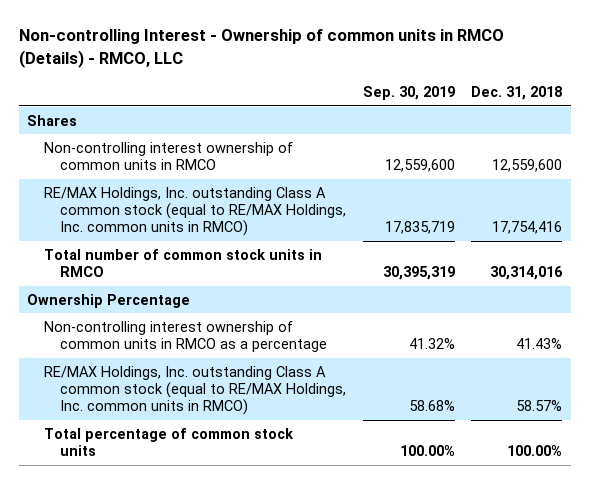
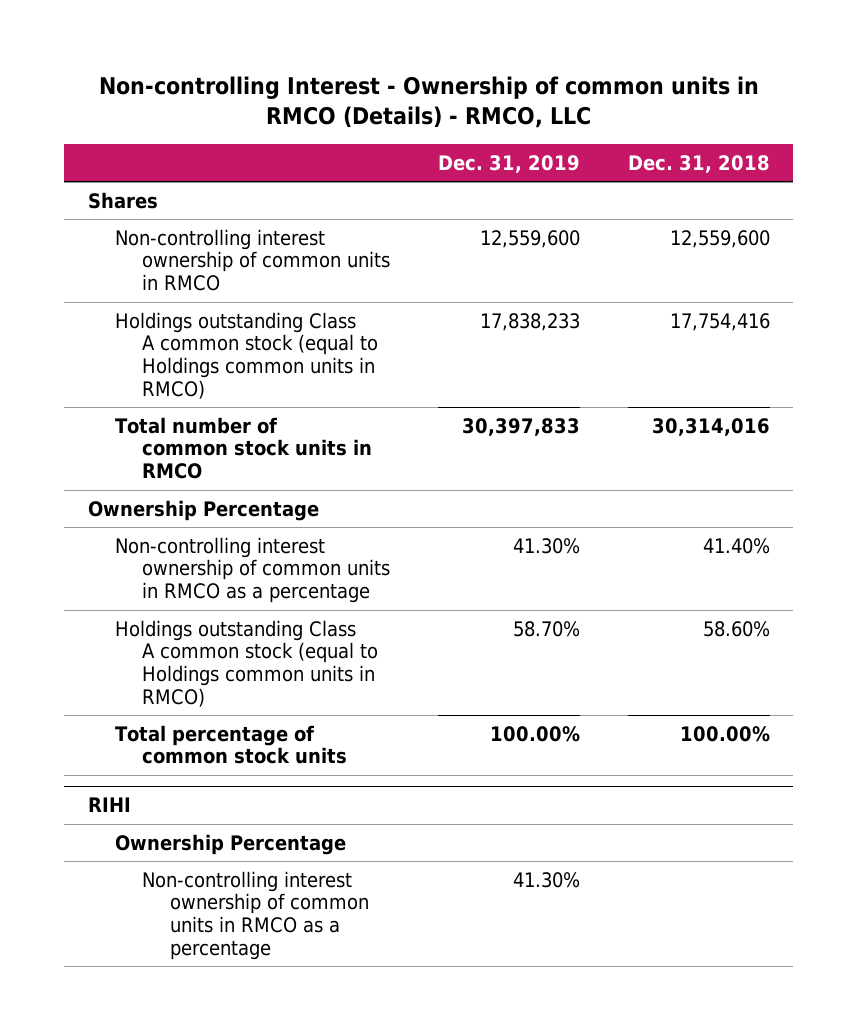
[362,86,455,101] Sep. 30, 2019 -> none
none -> [437,154,580,173] Dec. 31, 2019
[43,186,347,237] RE/MAX Holdings, Inc. outstanding Class A common stock (equal to RE/MAX Holdings, Inc. common units in RMCO) -> [114,311,379,399] Holdings outstanding Class A common stock (equal to Holdings common units in RMCO)
[516,338,563,350] 41.43% -> [702,537,770,554] 41.40%
[43,365,347,416] RE/MAX Holdings, Inc. outstanding Class A common stock (equal to RE/MAX Holdings, Inc. common units in RMCO) -> [114,619,379,707] Holdings outstanding Class A common stock (equal to Holdings common units in RMCO)
[516,400,563,412] 58.57% -> [702,620,770,637] 58.60%
none -> [87,797,131,813] RIHI
none -> [114,833,346,855] Ownership Percentage
none -> [142,870,369,960] Non-controlling interest ownership of common units in RMCO as a percentage

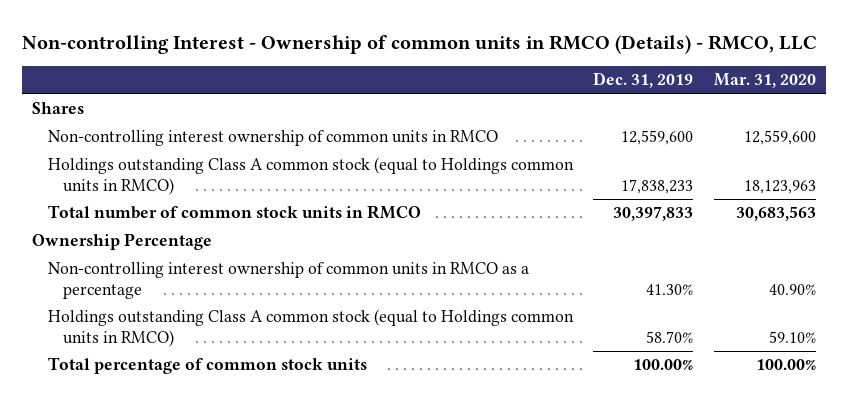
[627,154,770,173] Dec. 31, 2018 -> none
none -> [713,73,816,89] Mar. 31, 2020
[87,797,131,813] RIHI -> none
[114,833,346,855] Ownership Percentage -> none
[142,870,369,960] Non-controlling interest ownership of common units in RMCO as a percentage -> none

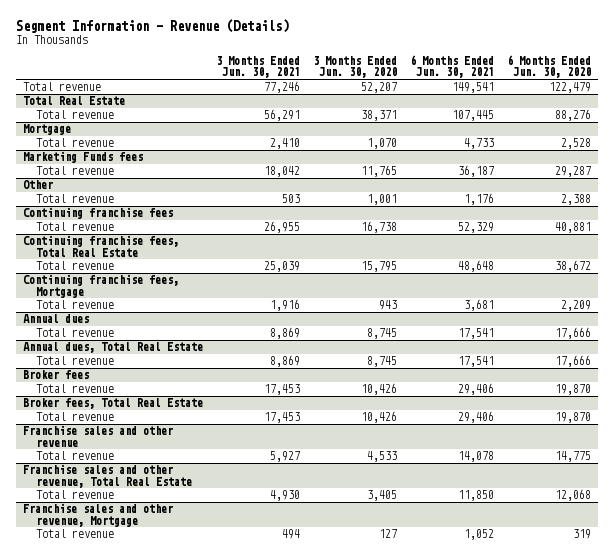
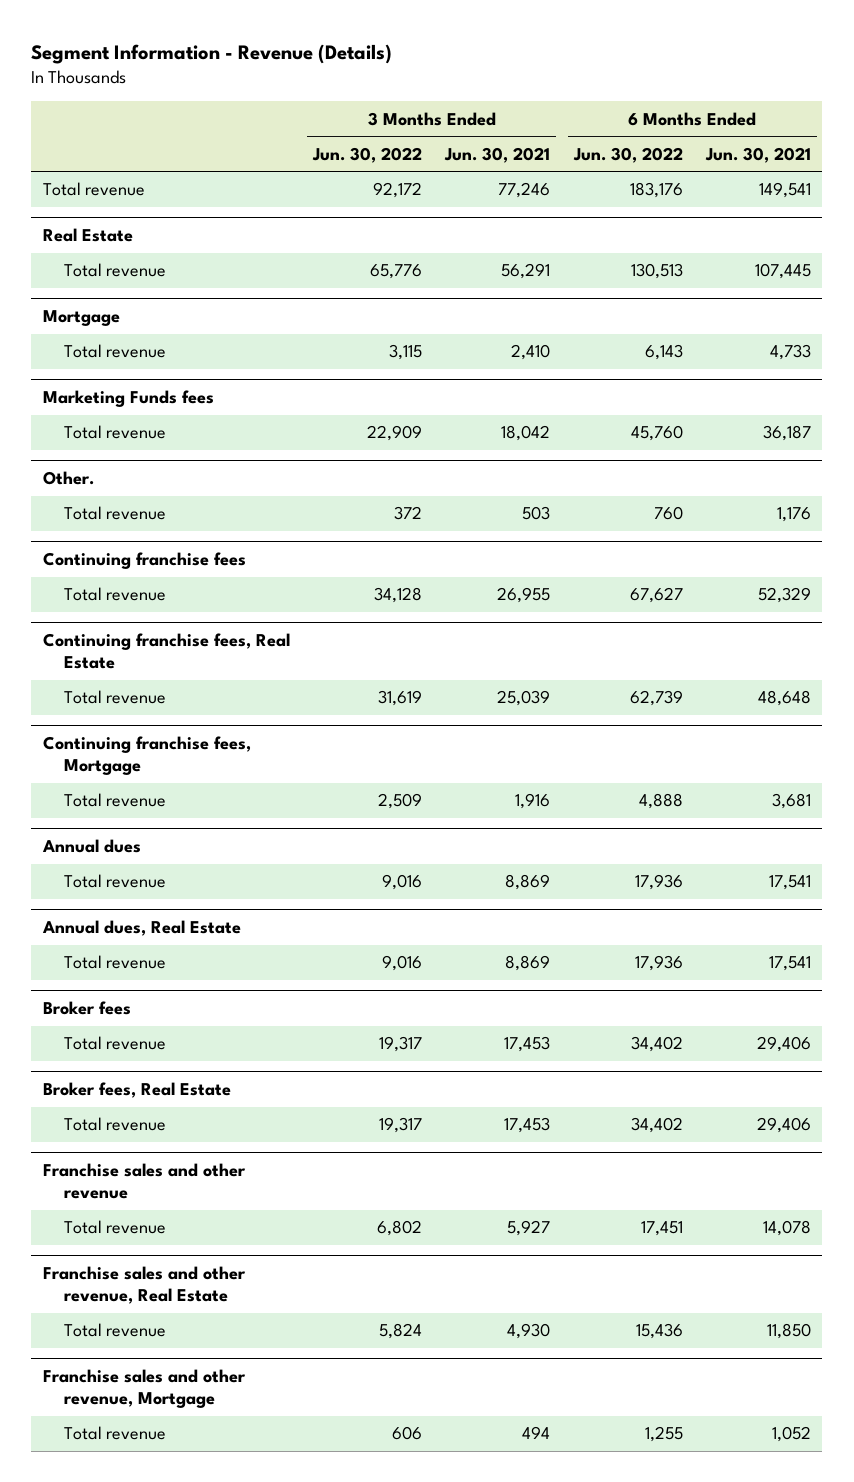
[313,56,398,79] 3 Months Ended Jun. 30, 2020 -> none
[507,55,592,79] 6 Months Ended Jun. 30, 2020 -> none
none -> [312,146,423,163] Jun. 30, 2022
none -> [572,146,683,163] Jun. 30, 2022
[22,96,125,106] Total Real Estate -> [42,228,133,243] Real Estate
[22,180,53,190] Other -> [42,471,94,486] Other.
[22,235,179,257] Continuing franchise fees, Total Real Estate -> [42,633,290,670] Continuing franchise fees, Real Estate
[22,342,203,354] Annual dues, Total Real Estate -> [41,920,241,937] Annual dues, Real Estate
[22,398,203,410] Broker fees, Total Real Estate -> [42,1082,231,1099] Broker fees, Real Estate
[22,464,193,488] Franchise sales and other revenue, Total Real Estate -> [42,1266,246,1305] Franchise sales and other revenue, Real Estate

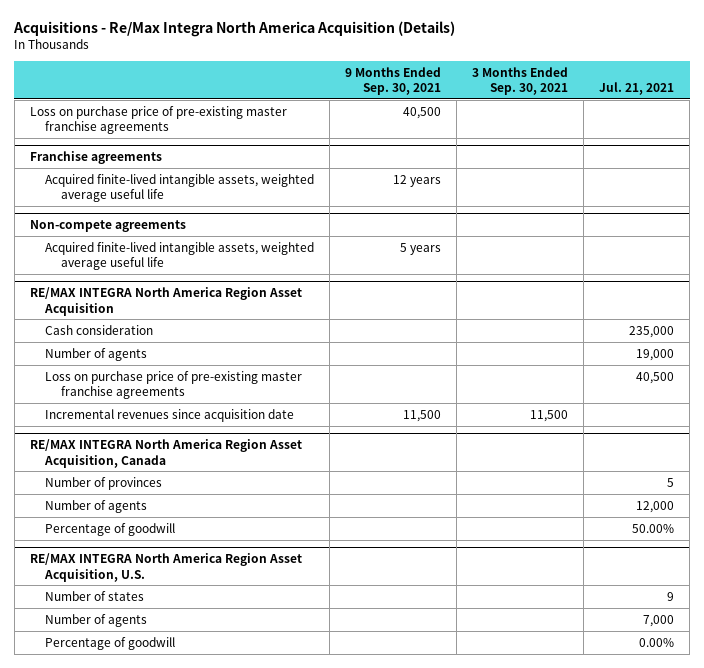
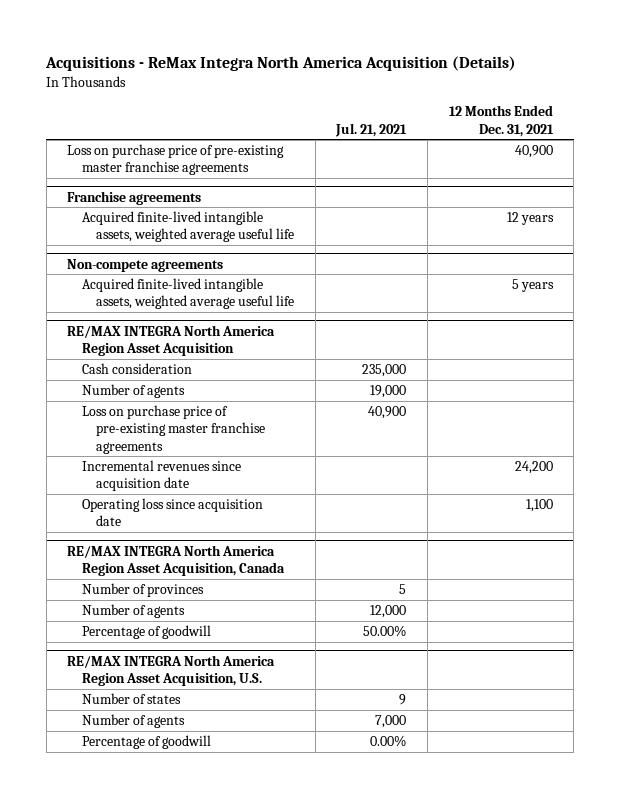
[13,20,456,37] Acquisitions - Re/Max Integra North America Acquisition (Details) -> [45,56,517,72] Acquisitions - ReMax Integra North America Acquisition (Details)
[345,66,442,95] 9 Months Ended Sep. 30, 2021 -> none
[472,66,569,95] 3 Months Ended Sep. 30, 2021 -> none
none -> [448,105,554,137] 12 Months Ended Dec. 31, 2021
[636,371,675,384] 40,500 -> [368,406,407,420] 40,900
none -> [81,498,263,527] Operating loss since acquisition date

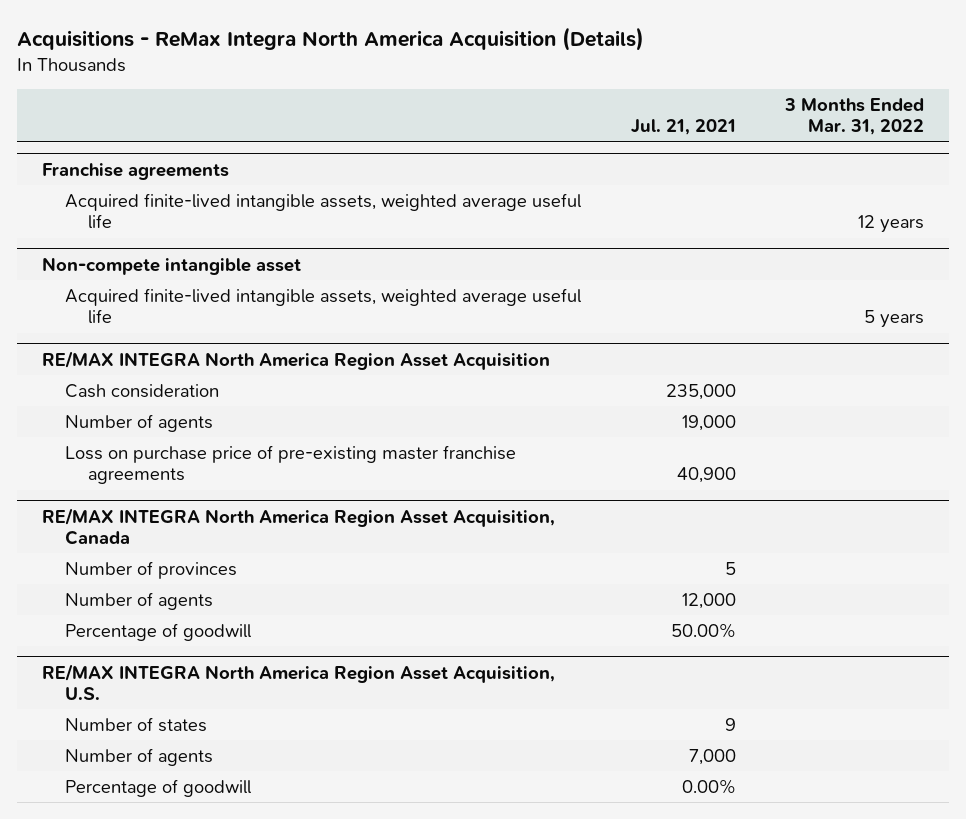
[448,105,554,137] 12 Months Ended Dec. 31, 2021 -> none
none -> [784,97,925,136] 3 Months Ended Mar. 31, 2022
[67,144,285,176] Loss on purchase price of pre-existing master franchise agreements -> none
[67,258,224,272] Non-compete agreements -> [41,256,301,275] Non-compete intangible asset
[81,460,241,492] Incremental revenues since acquisition date -> none
[81,498,263,527] Operating loss since acquisition date -> none

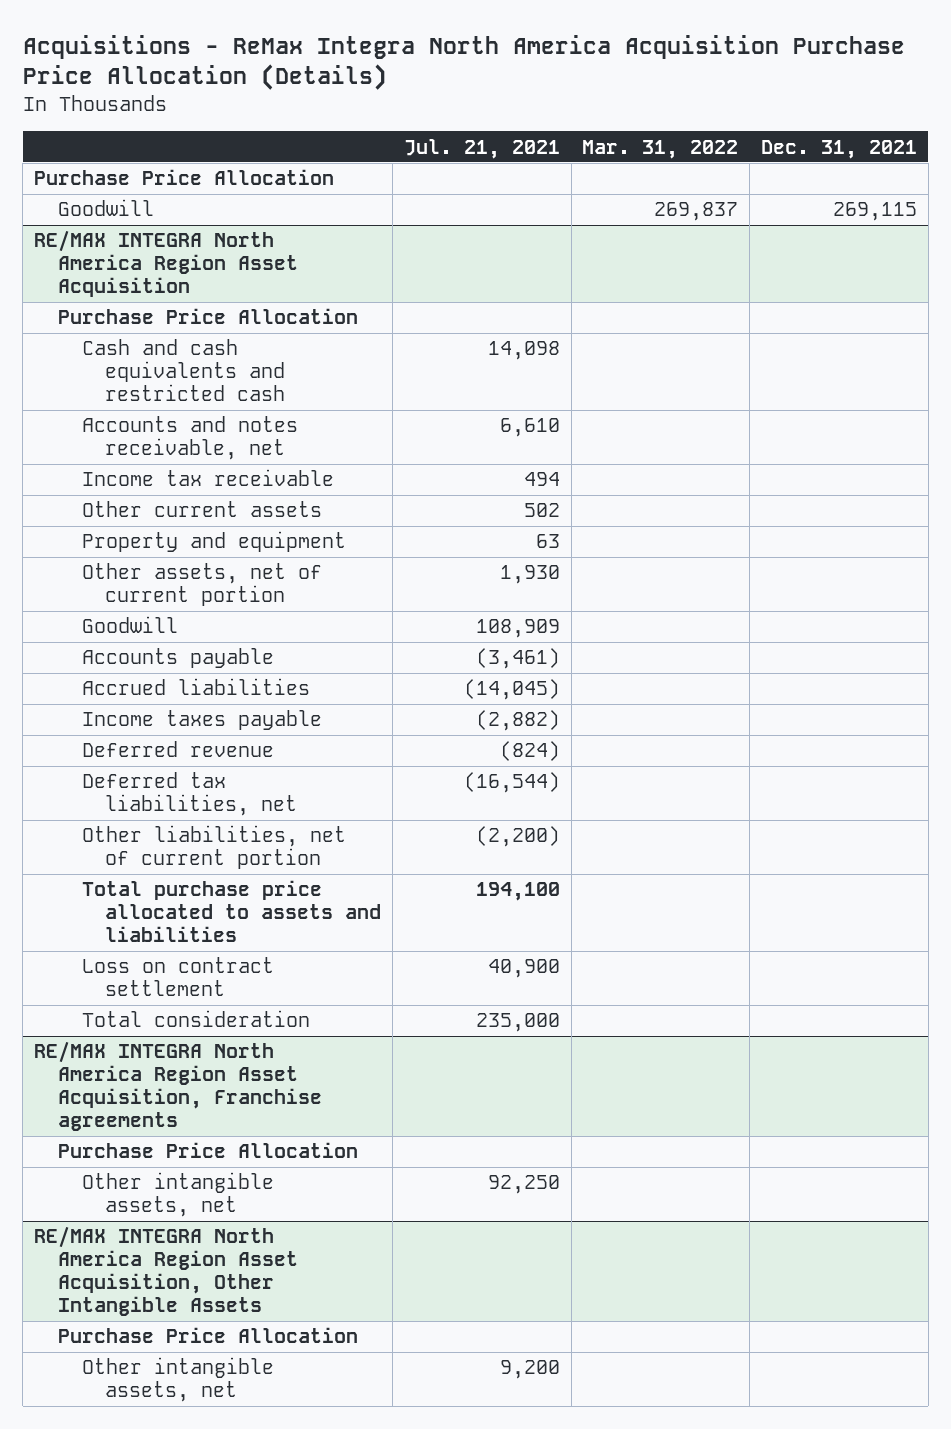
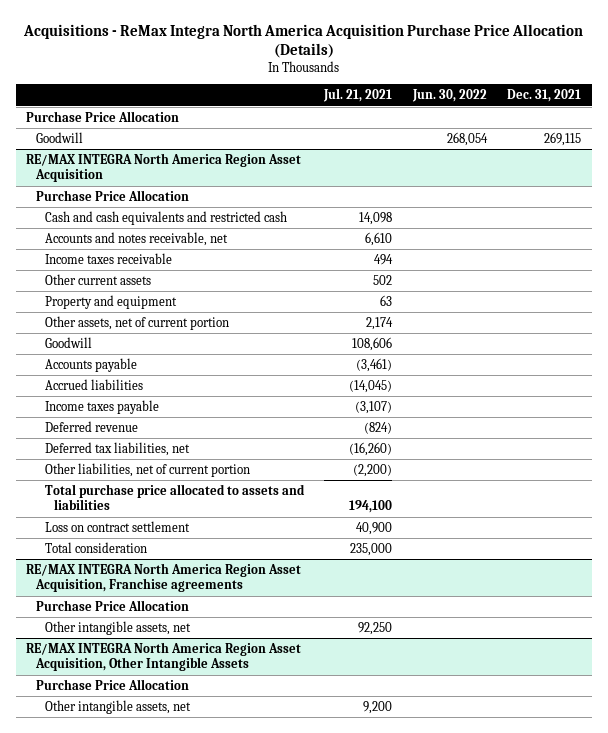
[582,139,739,159] Mar. 31, 2022 -> none
none -> [411,89,487,103] Jun. 30, 2022
[81,469,334,487] Income tax receivable -> [44,252,172,264] Income taxes receivable
[499,565,560,585] 1,930 -> [366,316,394,330] 2,174
[475,619,560,639] 108,909 -> [352,336,393,351] 108,606
[475,710,560,732] (2,882) -> [355,400,393,414] (3,107)
[463,772,560,794] (16,544) -> [349,441,393,456] (16,260)

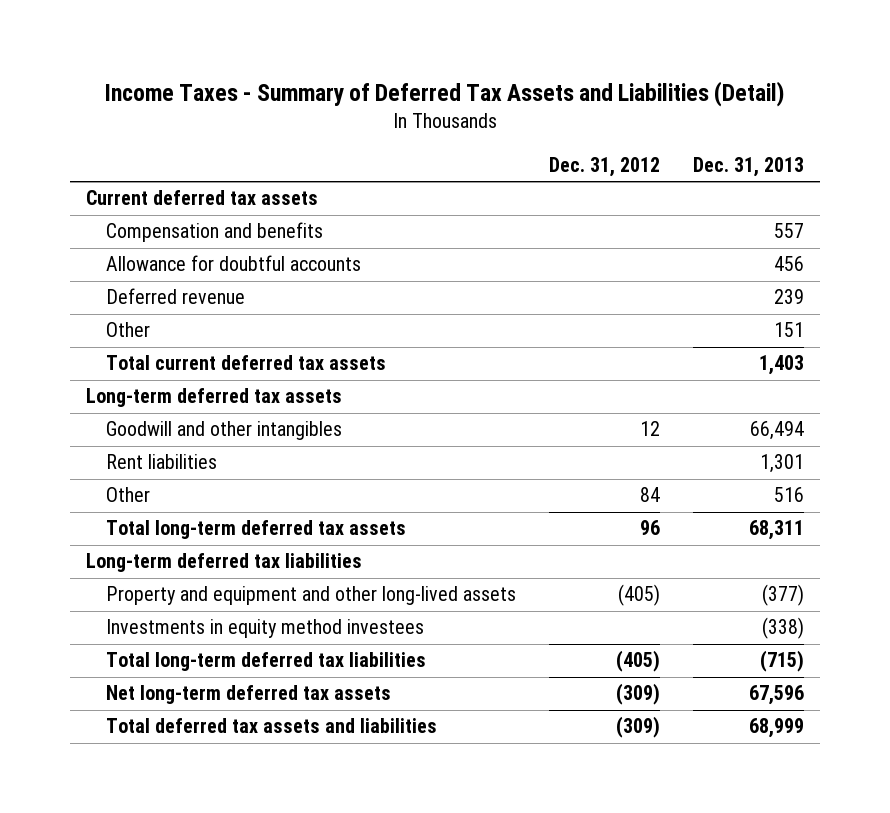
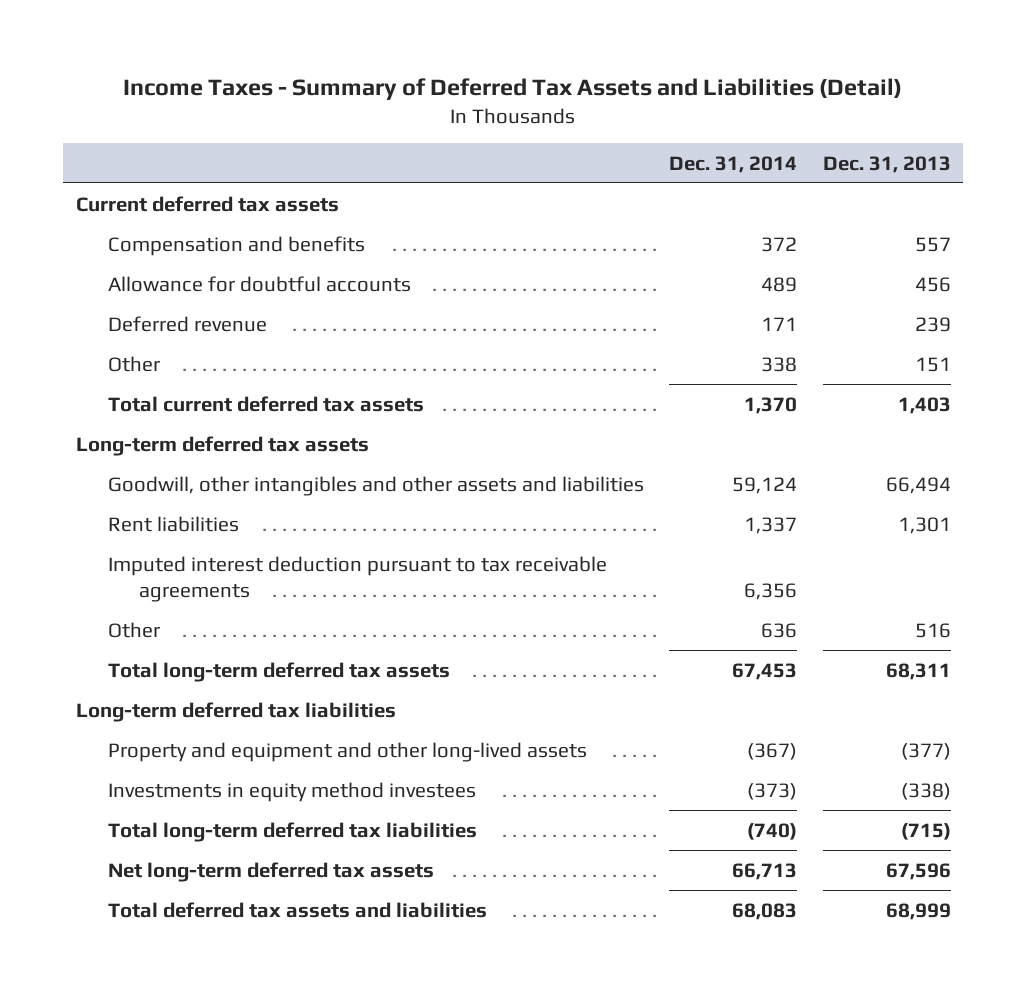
[548,157,660,178] Dec. 31, 2012 -> none
none -> [669,155,798,173] Dec. 31, 2014
[105,421,342,441] Goodwill and other intangibles -> [107,475,644,496] Goodwill, other intangibles and other assets and liabilities
none -> [107,555,607,602] Imputed interest deduction pursuant to tax receivable agreements

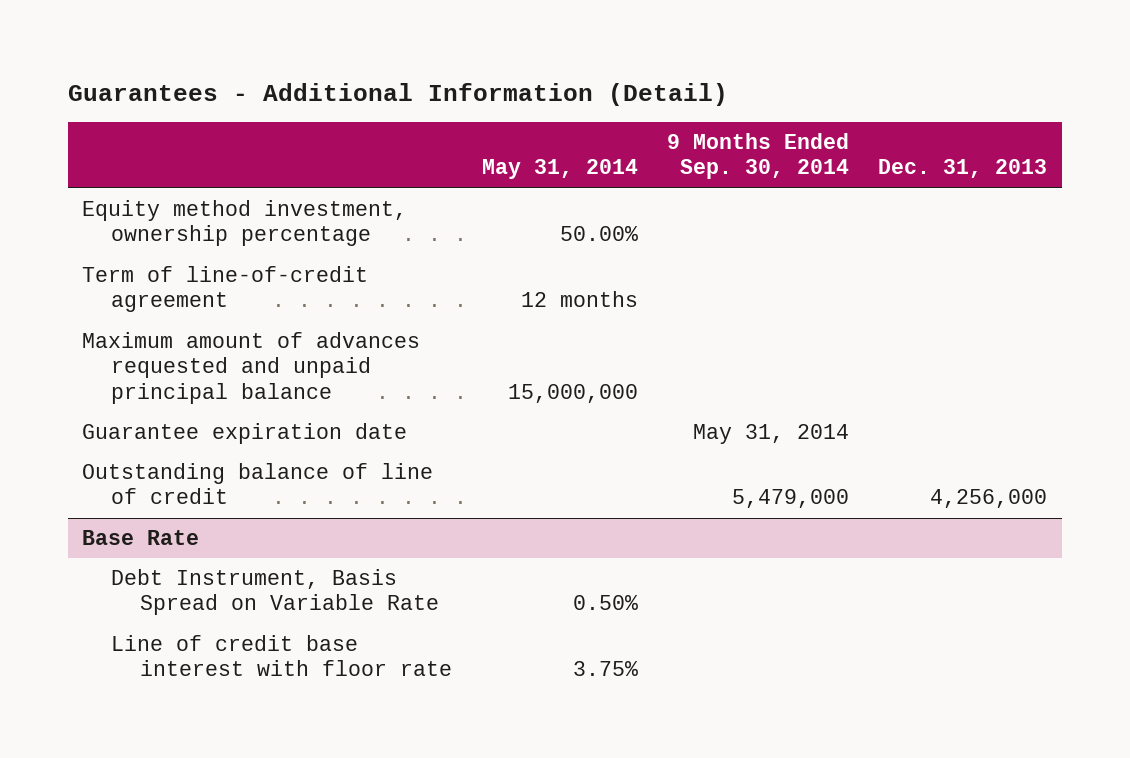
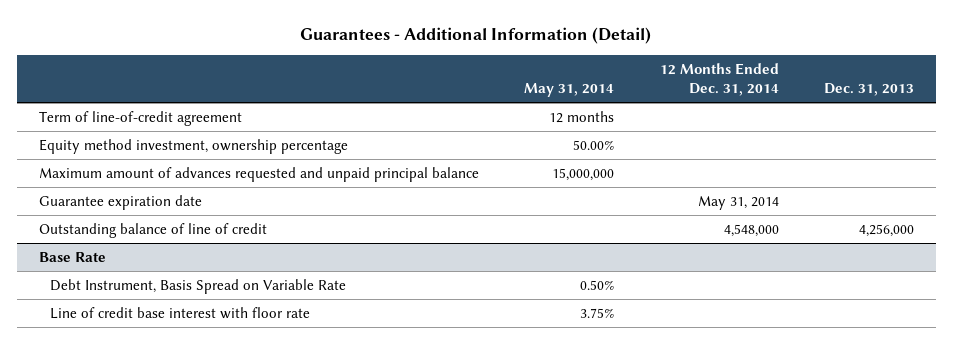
[666,133,849,180] 9 Months Ended Sep. 30, 2014 -> none
none -> [659,63,779,97] 12 Months Ended Dec. 31, 2014
[82,200,408,247] Equity method investment, ownership percentage -> [39,139,349,155] Equity method investment, ownership percentage

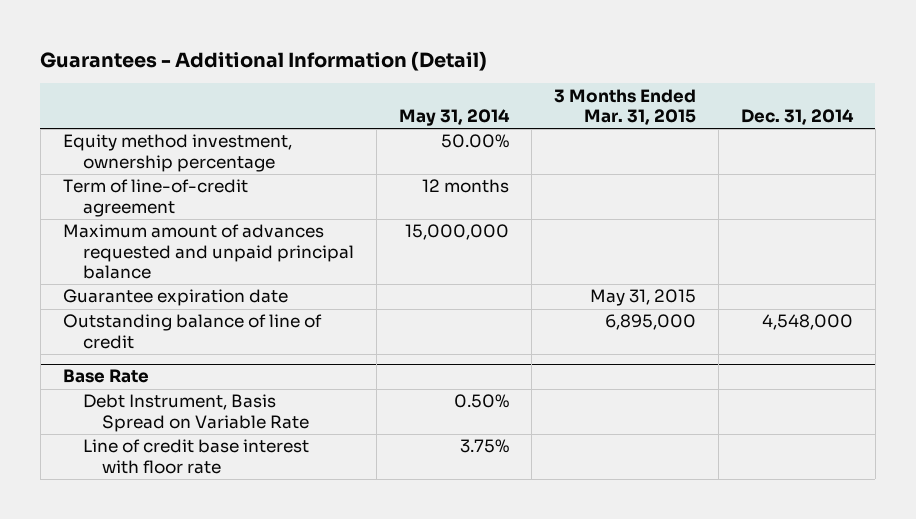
[659,63,779,97] 12 Months Ended Dec. 31, 2014 -> none
[823,83,914,97] Dec. 31, 2013 -> none
none -> [553,88,696,126] 3 Months Ended Mar. 31, 2015
none -> [740,109,854,126] Dec. 31, 2014
[39,111,243,127] Term of line-of-credit agreement -> [62,179,248,217] Term of line-of-credit agreement

